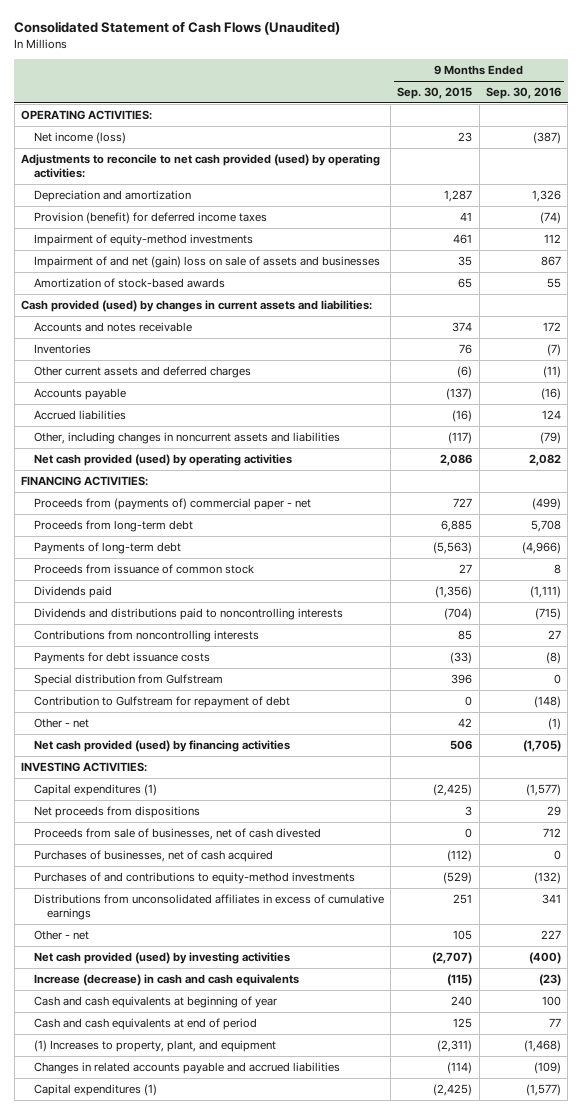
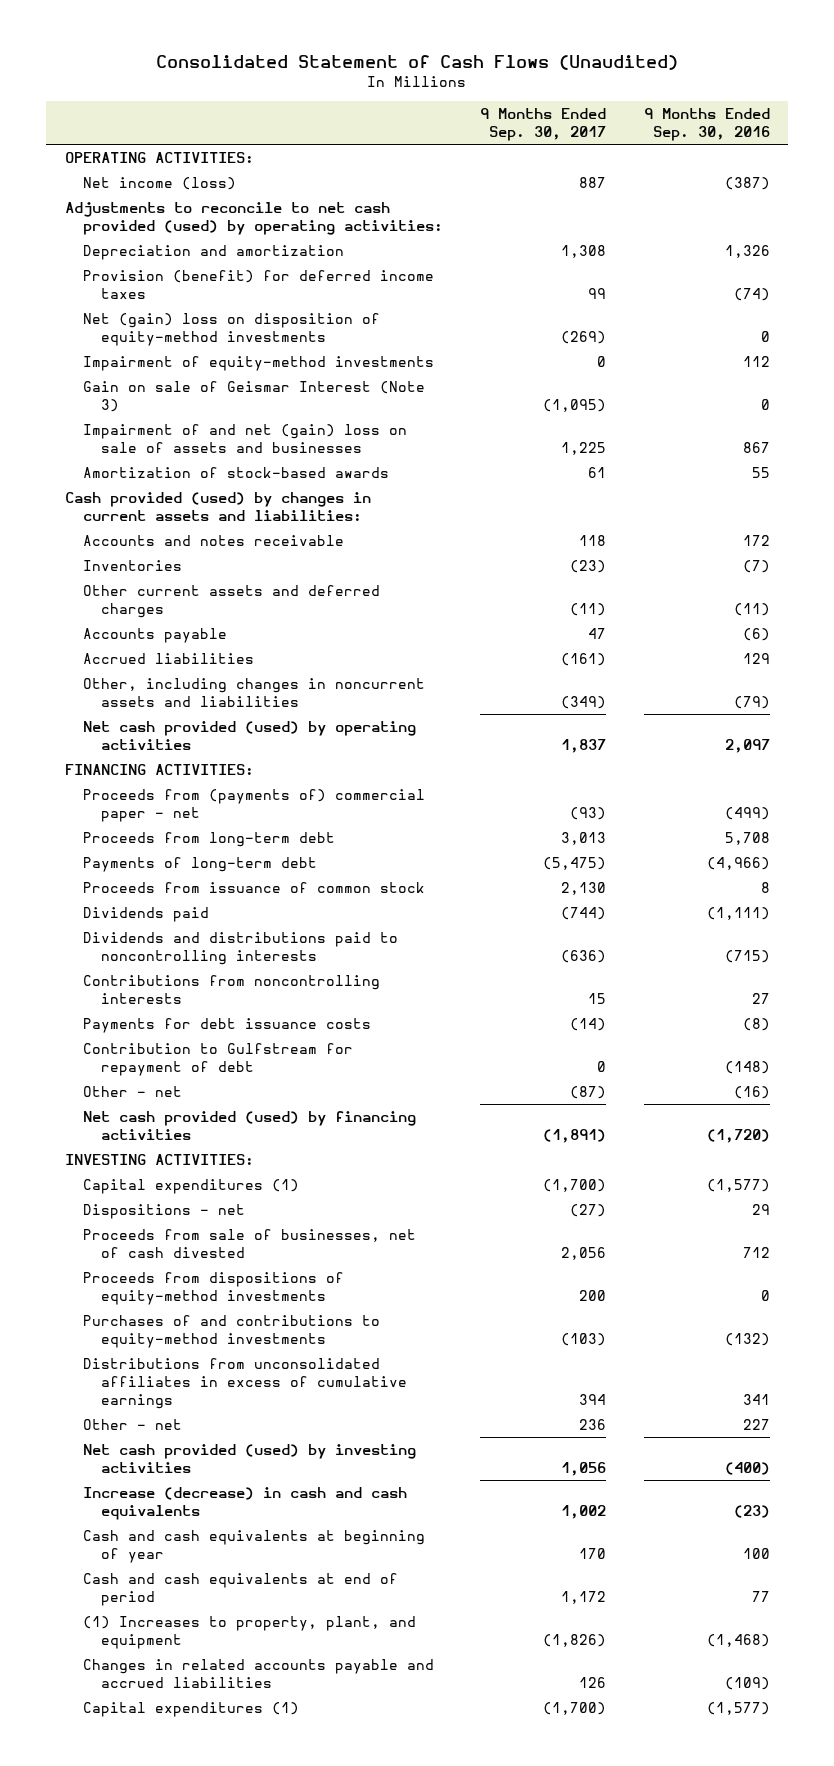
[397,87,473,100] Sep. 30, 2015 -> none
none -> [480,108,607,142] 9 Months Ended Sep. 30, 2017
none -> [82,312,380,346] Net (gain) loss on disposition of equity-method investments
none -> [82,380,425,412] Gain on sale of Geismar Interest (Note 3)
[540,388,561,401] (16) -> [742,627,770,641] (6)
[541,410,561,420] 124 -> [742,652,770,664] 129
[528,454,561,467] 2,082 -> [724,738,770,753] 2,097
[33,674,223,687] Special distribution from Gulfstream -> none
[547,718,561,731] (1) -> [733,1085,770,1099] (16)
[522,740,561,753] (1,705) -> [706,1128,770,1143] (1,720)
[33,806,200,819] Net proceeds from dispositions -> [82,1203,245,1219] Dispositions - net
[33,850,273,863] Purchases of businesses, net of cash acquired -> none
none -> [82,1271,344,1305] Proceeds from dispositions of equity-method investments

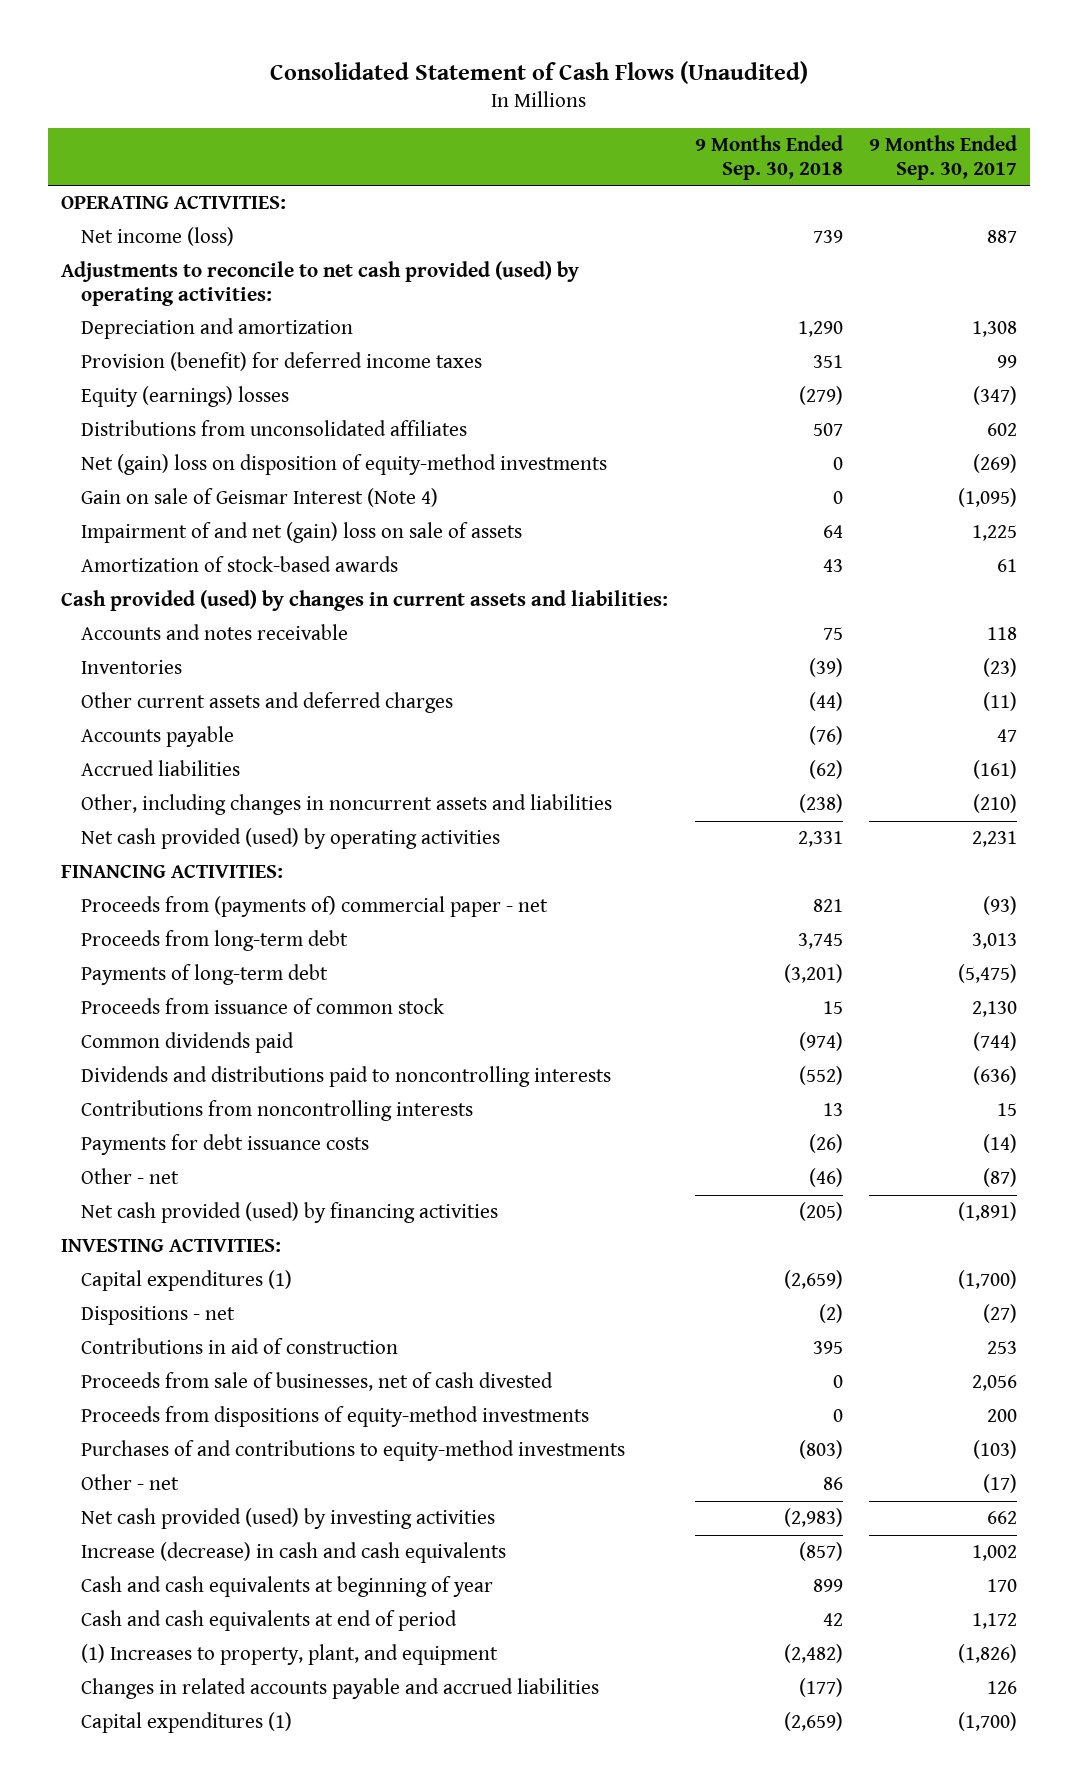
[643,108,770,142] 9 Months Ended Sep. 30, 2016 -> none
none -> [694,135,843,180] 9 Months Ended Sep. 30, 2018
none -> [81,386,290,408] Equity (earnings) losses
none -> [81,420,468,437] Distributions from unconsolidated affiliates
[82,355,434,371] Impairment of equity-method investments -> none
[82,380,425,412] Gain on sale of Geismar Interest (Note 3) -> [81,488,439,508] Gain on sale of Geismar Interest (Note 4)
[82,423,407,453] Impairment of and net (gain) loss on sale of assets and businesses -> [81,522,523,544] Impairment of and net (gain) loss on sale of assets
[561,695,607,709] (349) -> [972,794,1017,814] (210)
[561,738,607,753] 1,837 -> [971,831,1017,848] 2,231
[82,906,209,922] Dividends paid -> [81,1032,295,1054] Common dividends paid
[82,1042,353,1076] Contribution to Gulfstream for repayment of debt -> none
none -> [81,1338,399,1355] Contributions in aid of construction
[82,1357,407,1409] Distributions from unconsolidated affiliates in excess of cumulative earnings -> none
[579,1418,607,1430] 236 -> [982,1474,1017,1494] (17)
[561,1461,607,1476] 1,056 -> [986,1511,1017,1525] 662

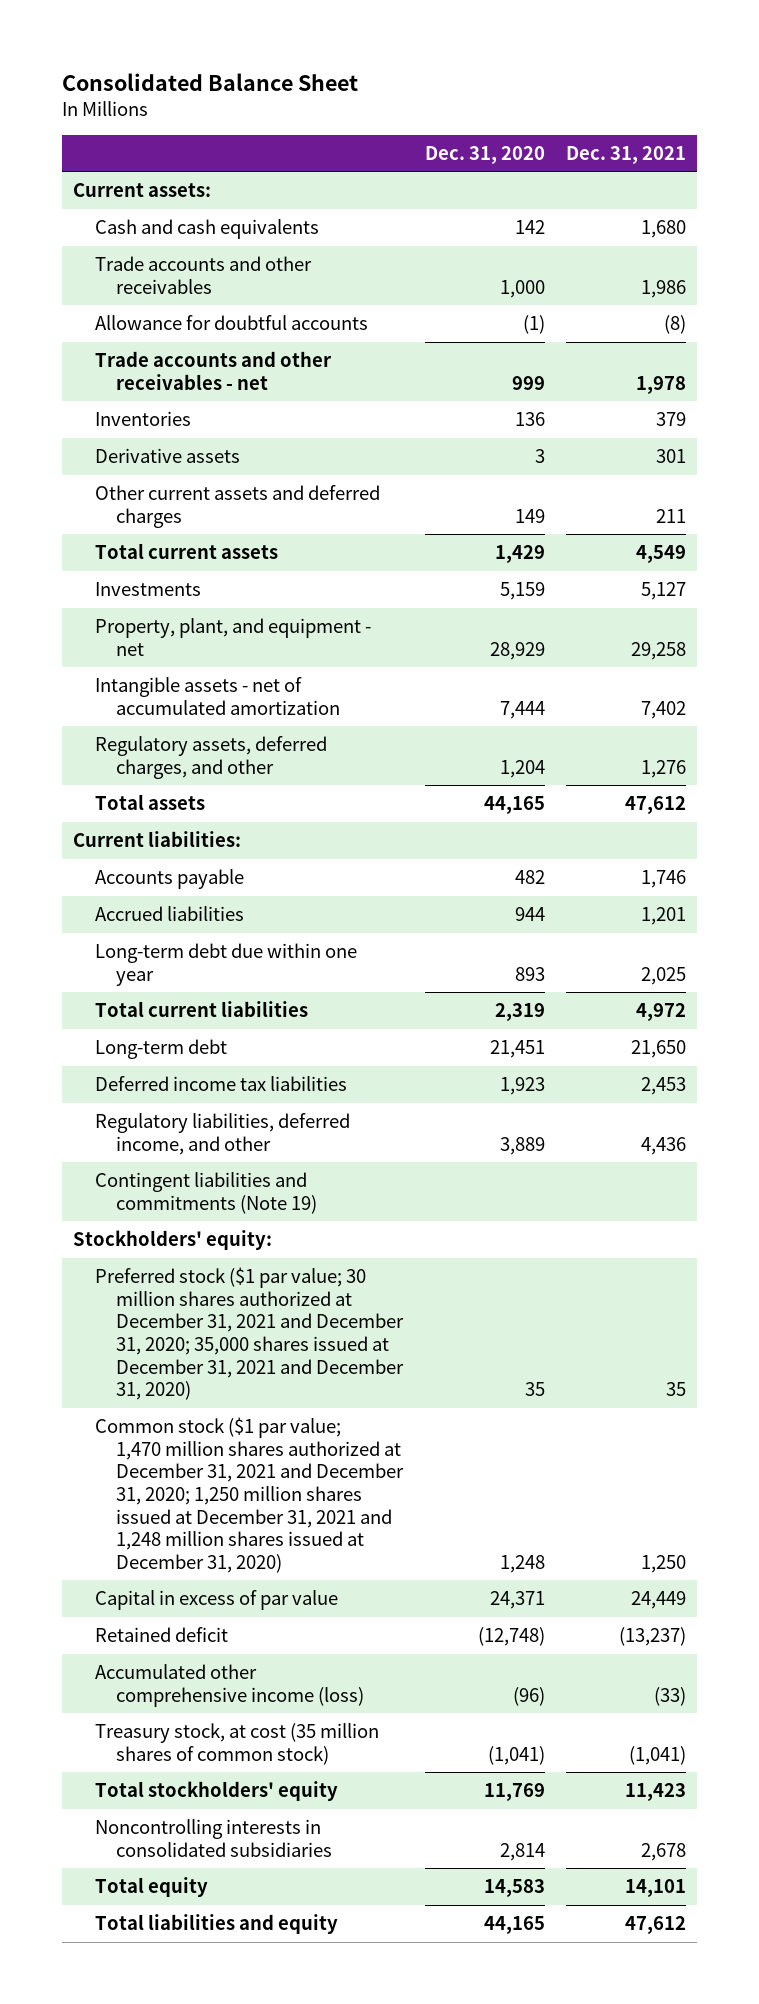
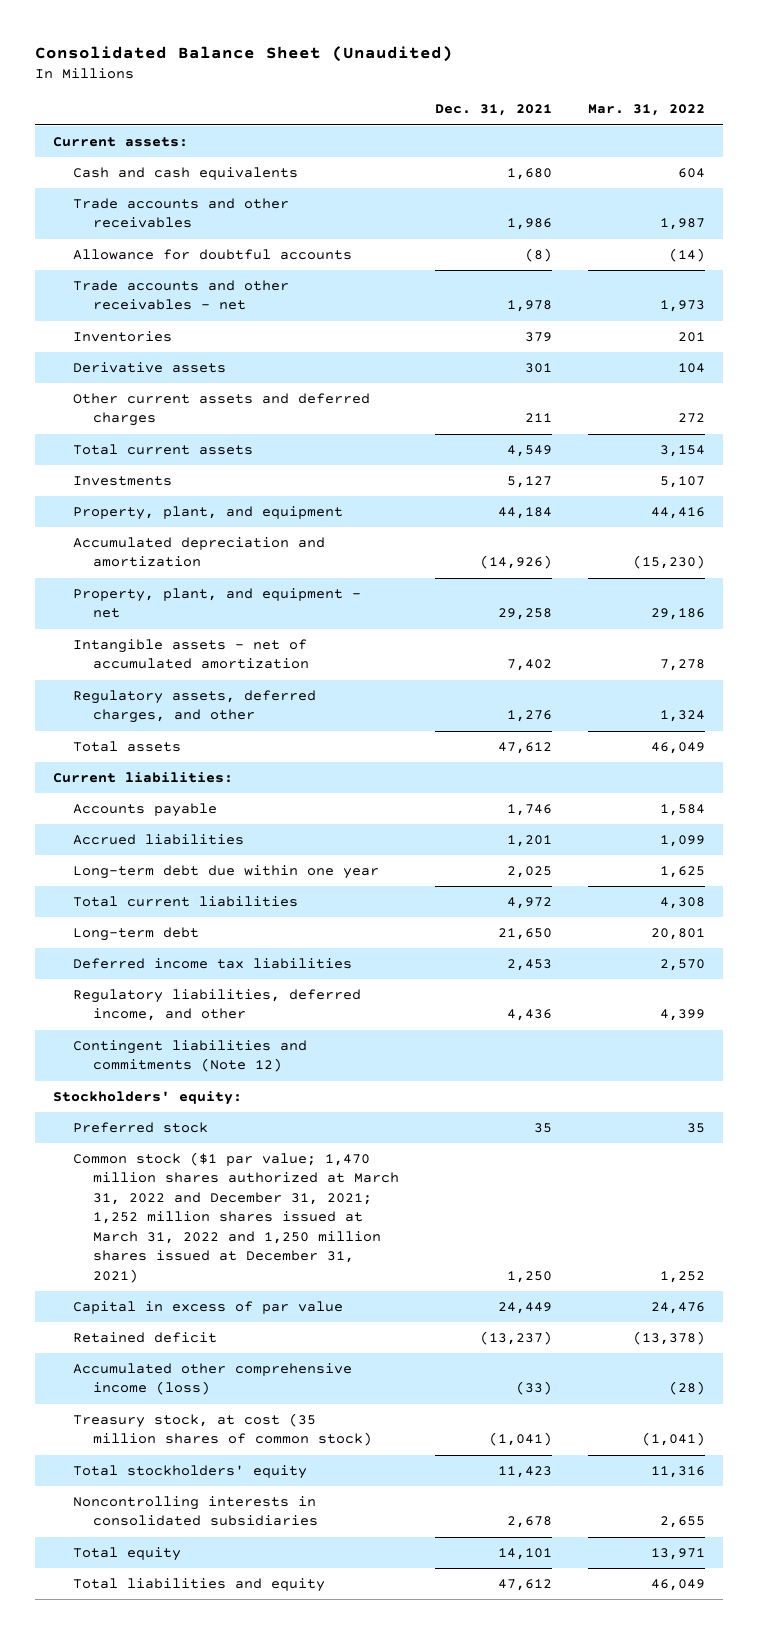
[61,72,358,91] Consolidated Balance Sheet -> [34,46,453,63] Consolidated Balance Sheet (Unaudited)
[424,145,545,164] Dec. 31, 2020 -> none
none -> [587,104,705,117] Mar. 31, 2022
none -> [72,506,343,521] Property, plant, and equipment
none -> [72,537,325,568] Accumulated depreciation and amortization
[94,1172,318,1214] Contingent liabilities and commitments (Note 19) -> [72,1040,307,1073] Contingent liabilities and commitments (Note 12)
[94,1267,405,1401] Preferred stock ($1 par value; 30 million shares authorized at December 31, 2021 and December 31, 2020; 35,000 shares issued at December 31, 2021 and December 31, 2020) -> [72,1122,208,1134] Preferred stock
[94,1417,405,1573] Common stock ($1 par value; 1,470 million shares authorized at December 31, 2021 and December 31, 2020; 1,250 million shares issued at December 31, 2021 and 1,248 million shares issued at December 31, 2020) -> [72,1152,399,1283] Common stock ($1 par value; 1,470 million shares authorized at March 31, 2022 and December 31, 2021; 1,252 million shares issued at March 31, 2022 and 1,250 million shares issued at December 31, 2021)

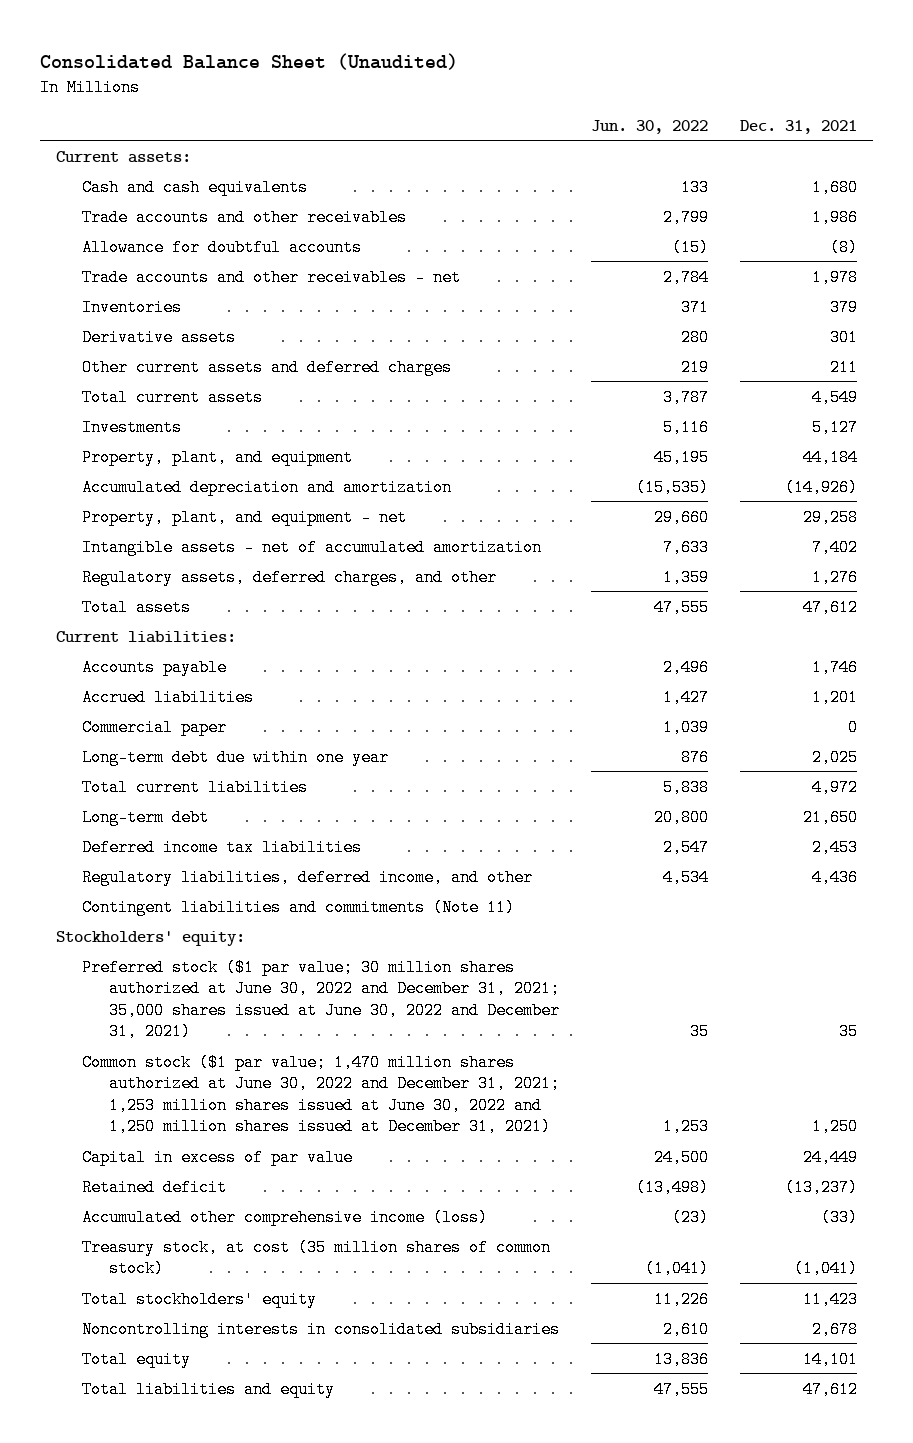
[587,104,705,117] Mar. 31, 2022 -> none
none -> [591,119,709,134] Jun. 30, 2022
none -> [82,718,228,736] Commercial paper
[72,1040,307,1073] Contingent liabilities and commitments (Note 12) -> [82,898,516,916] Contingent liabilities and commitments (Note 11)
[72,1122,208,1134] Preferred stock -> [82,958,560,1041] Preferred stock ($1 par value; 30 million shares authorized at June 30, 2022 and December 31, 2021; 35,000 shares issued at June 30, 2022 and December 31, 2021)
[72,1152,399,1283] Common stock ($1 par value; 1,470 million shares authorized at March 31, 2022 and December 31, 2021; 1,252 million shares issued at March 31, 2022 and 1,250 million shares issued at December 31, 2021) -> [82,1053,560,1136] Common stock ($1 par value; 1,470 million shares authorized at June 30, 2022 and December 31, 2021; 1,253 million shares issued at June 30, 2022 and 1,250 million shares issued at December 31, 2021)

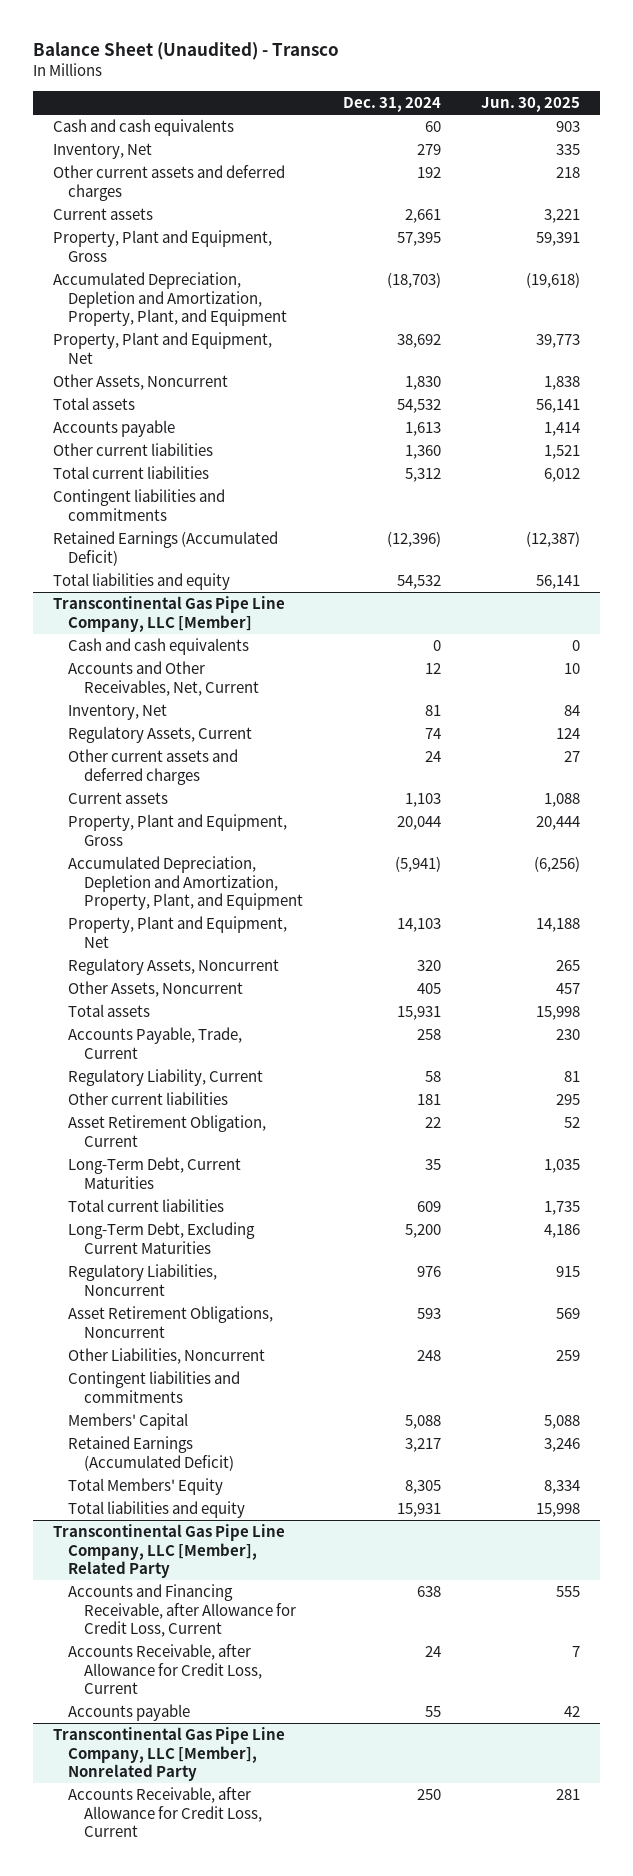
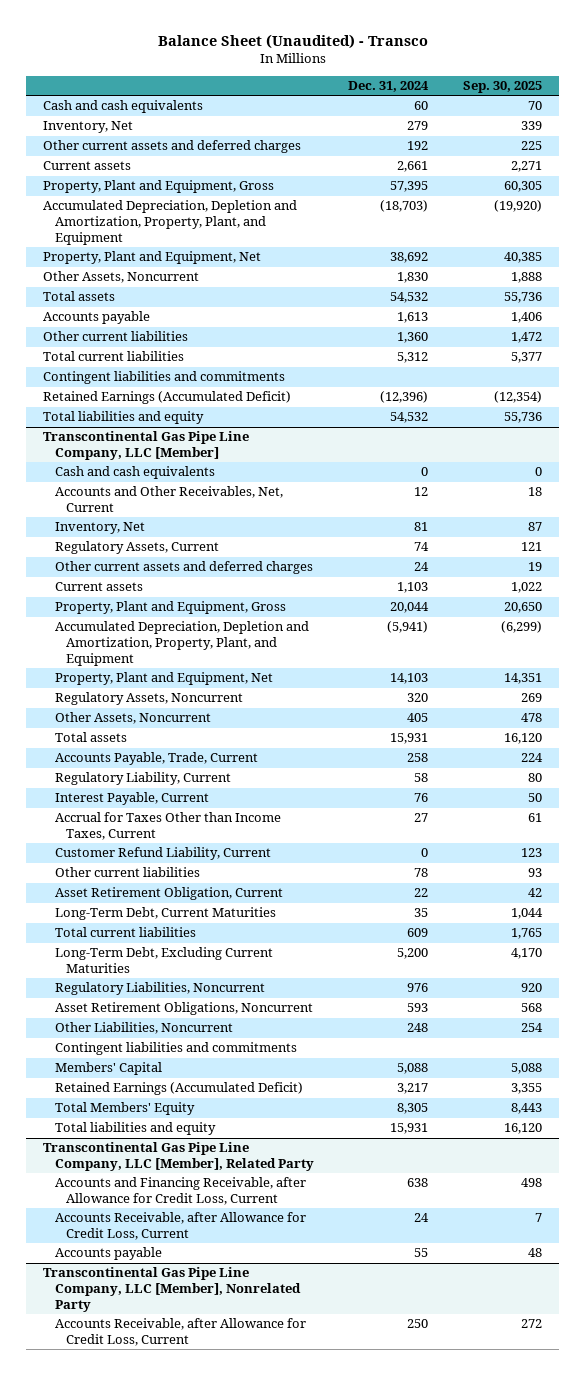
[481,96,581,112] Jun. 30, 2025 -> none
none -> [463,81,543,94] Sep. 30, 2025
none -> [54,792,209,806] Interest Payable, Current
none -> [54,812,281,841] Accrual for Taxes Other than Income Taxes, Current
none -> [54,847,271,861] Customer Refund Liability, Current
[416,1094,441,1106] 181 -> [414,868,429,878] 78

